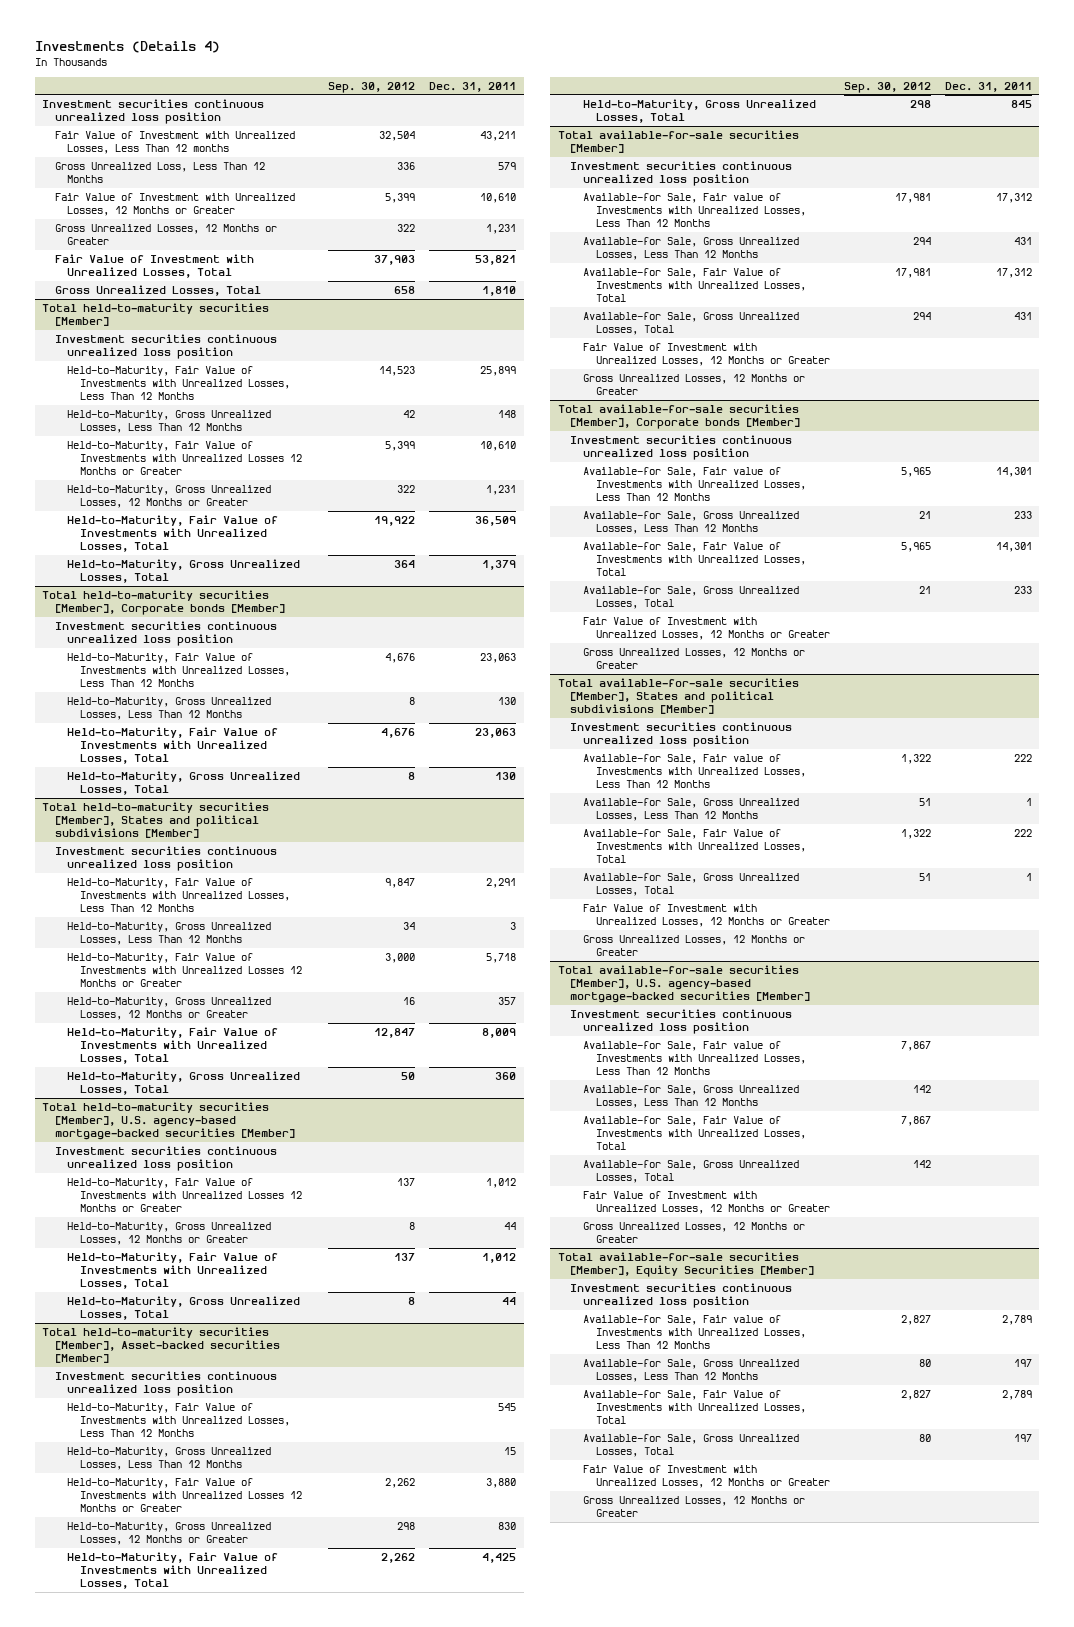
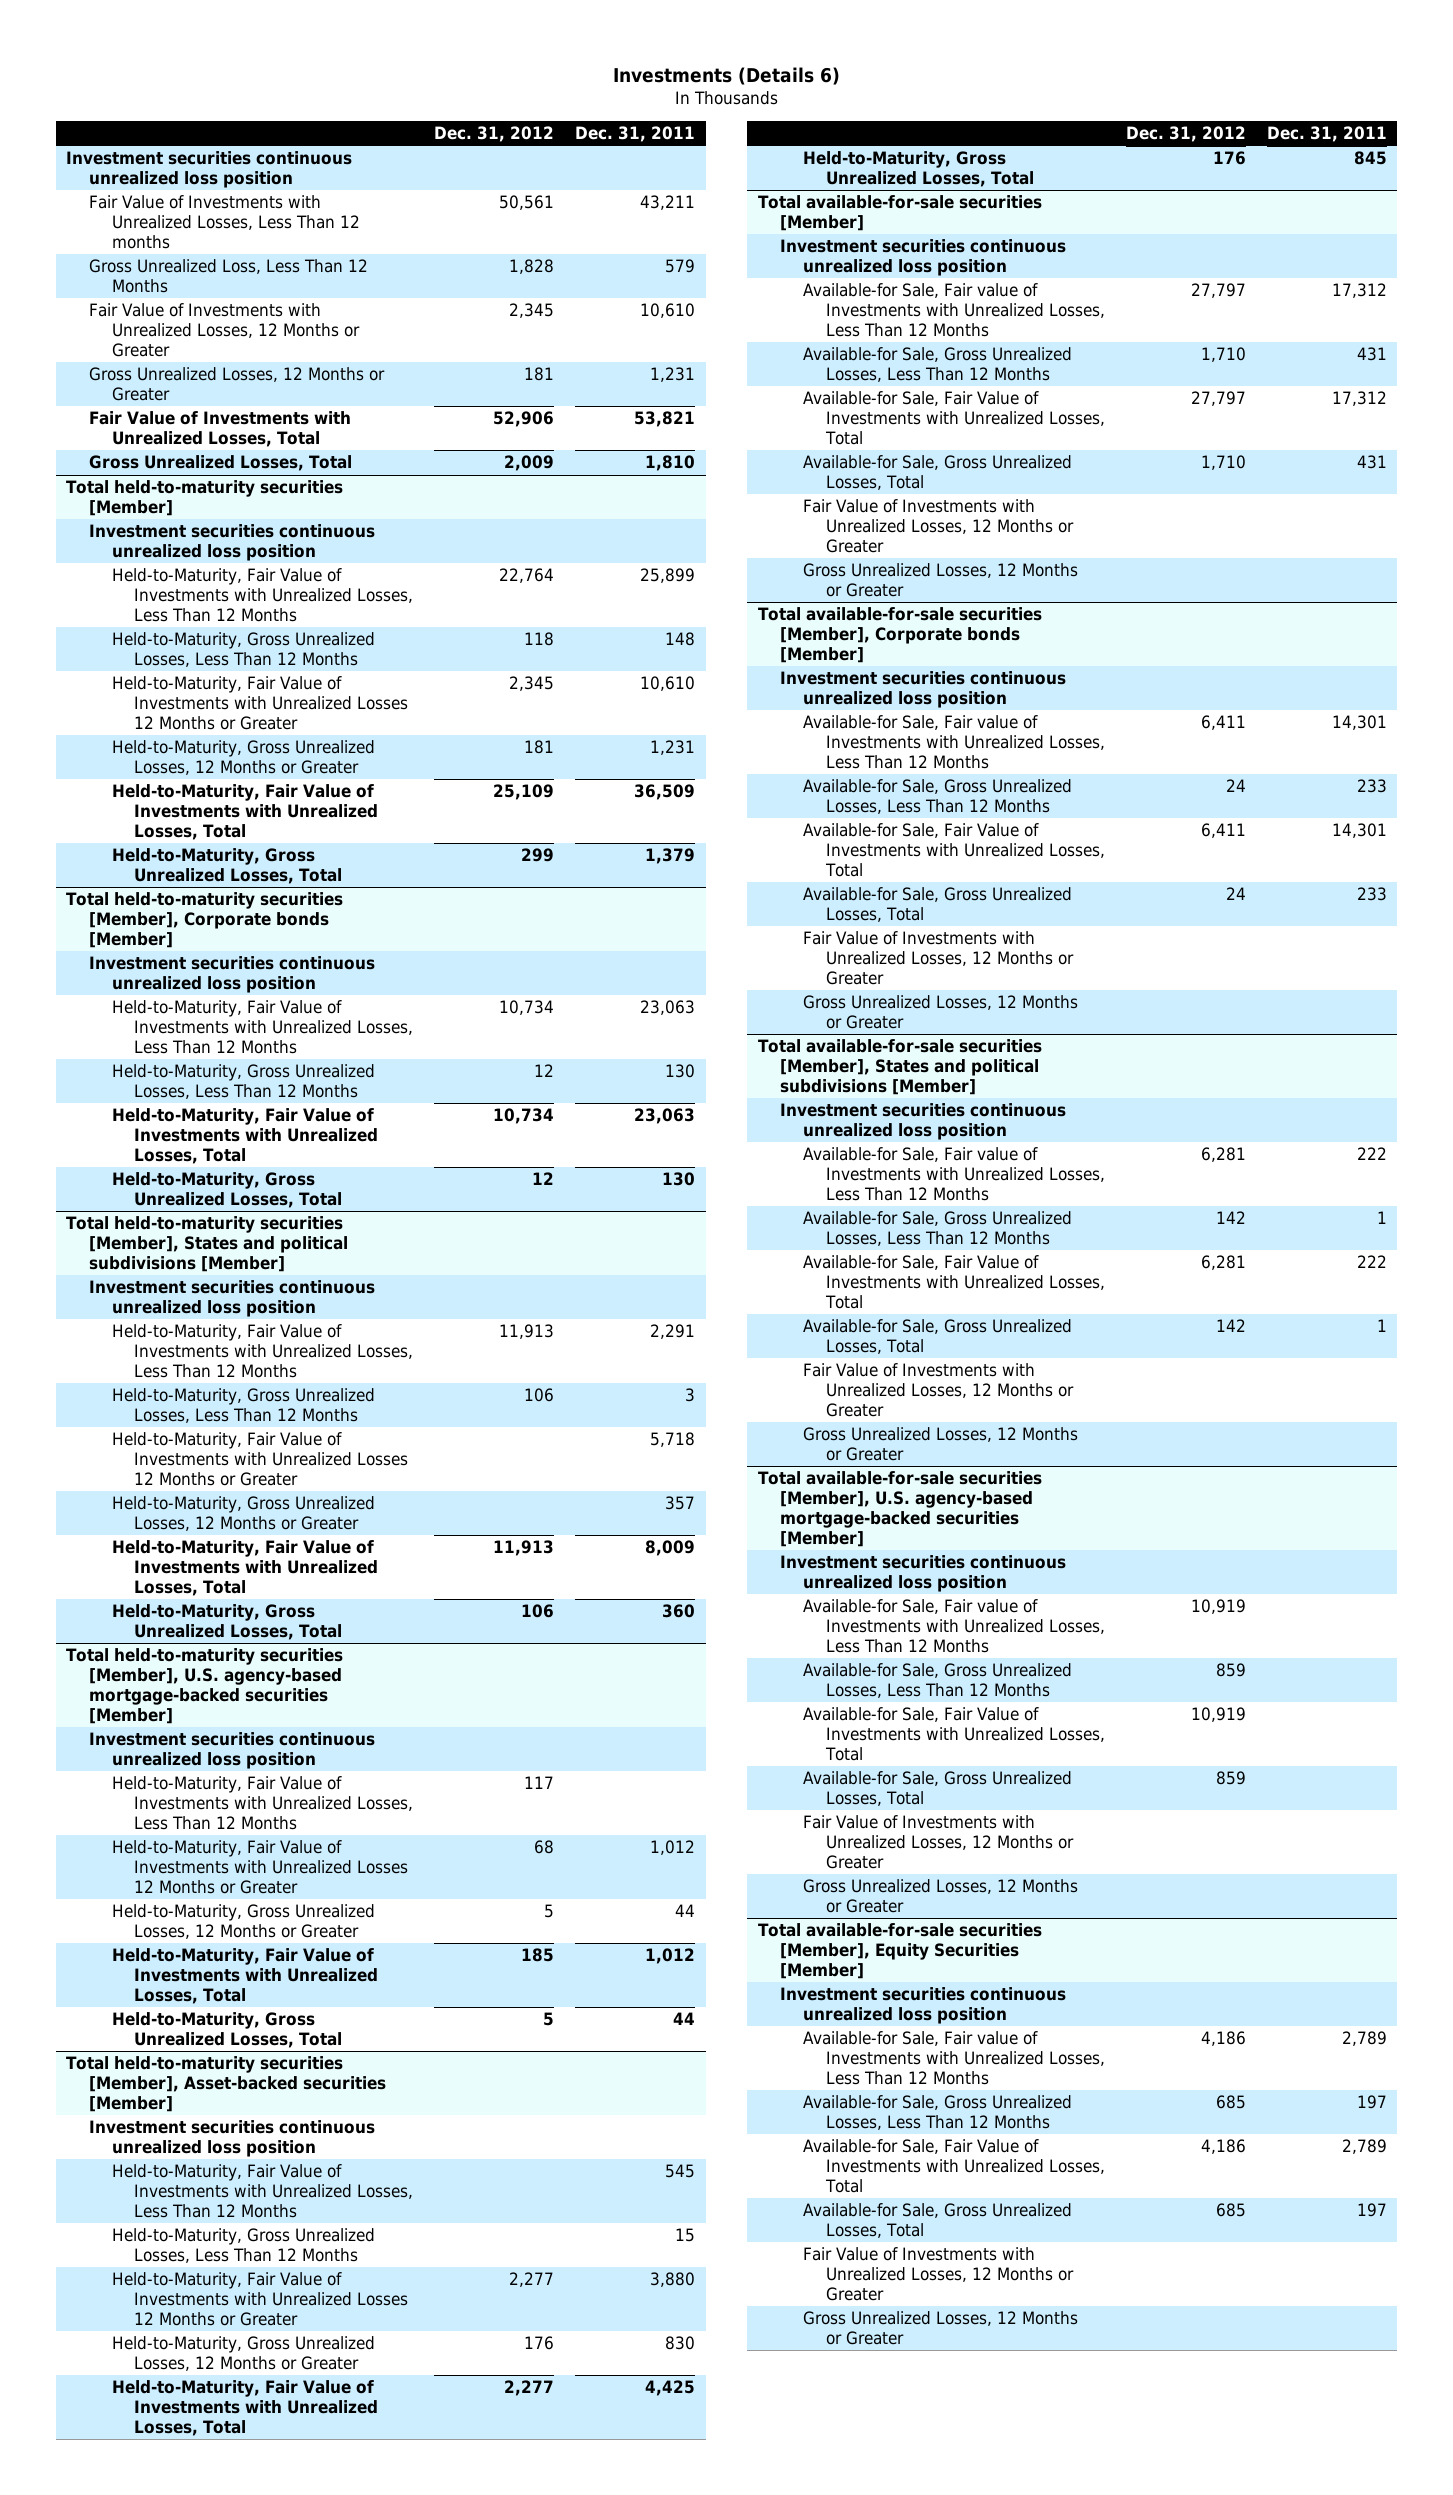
[34,41,220,54] Investments (Details 4) -> [612,66,840,85] Investments (Details 6)
[328,81,416,93] Sep. 30, 2012 -> none
none -> [434,125,555,142] Dec. 31, 2012
[54,130,295,155] Fair Value of Investment with Unrealized Losses, Less Than 12 months -> [88,195,360,250] Fair Value of Investments with Unrealized Losses, Less Than 12 months
[54,192,295,217] Fair Value of Investment with Unrealized Losses, 12 Months or Greater -> [88,303,360,358] Fair Value of Investments with Unrealized Losses, 12 Months or Greater
[54,253,254,279] Fair Value of Investment with Unrealized Losses, Total -> [88,411,351,448] Fair Value of Investments with Unrealized Losses, Total
none -> [111,1776,414,1831] Held-to-Maturity, Fair Value of Investments with Unrealized Losses, Less Than 12 Months
[583,342,830,367] Fair Value of Investment with Unrealized Losses, 12 Months or Greater -> [803,499,1074,554] Fair Value of Investments with Unrealized Losses, 12 Months or Greater
[583,616,830,641] Fair Value of Investment with Unrealized Losses, 12 Months or Greater -> [803,931,1074,986] Fair Value of Investments with Unrealized Losses, 12 Months or Greater
[583,903,830,928] Fair Value of Investment with Unrealized Losses, 12 Months or Greater -> [803,1363,1074,1418] Fair Value of Investments with Unrealized Losses, 12 Months or Greater
[583,1190,830,1215] Fair Value of Investment with Unrealized Losses, 12 Months or Greater -> [803,1815,1074,1870] Fair Value of Investments with Unrealized Losses, 12 Months or Greater
[583,1464,830,1489] Fair Value of Investment with Unrealized Losses, 12 Months or Greater -> [803,2247,1074,2302] Fair Value of Investments with Unrealized Losses, 12 Months or Greater

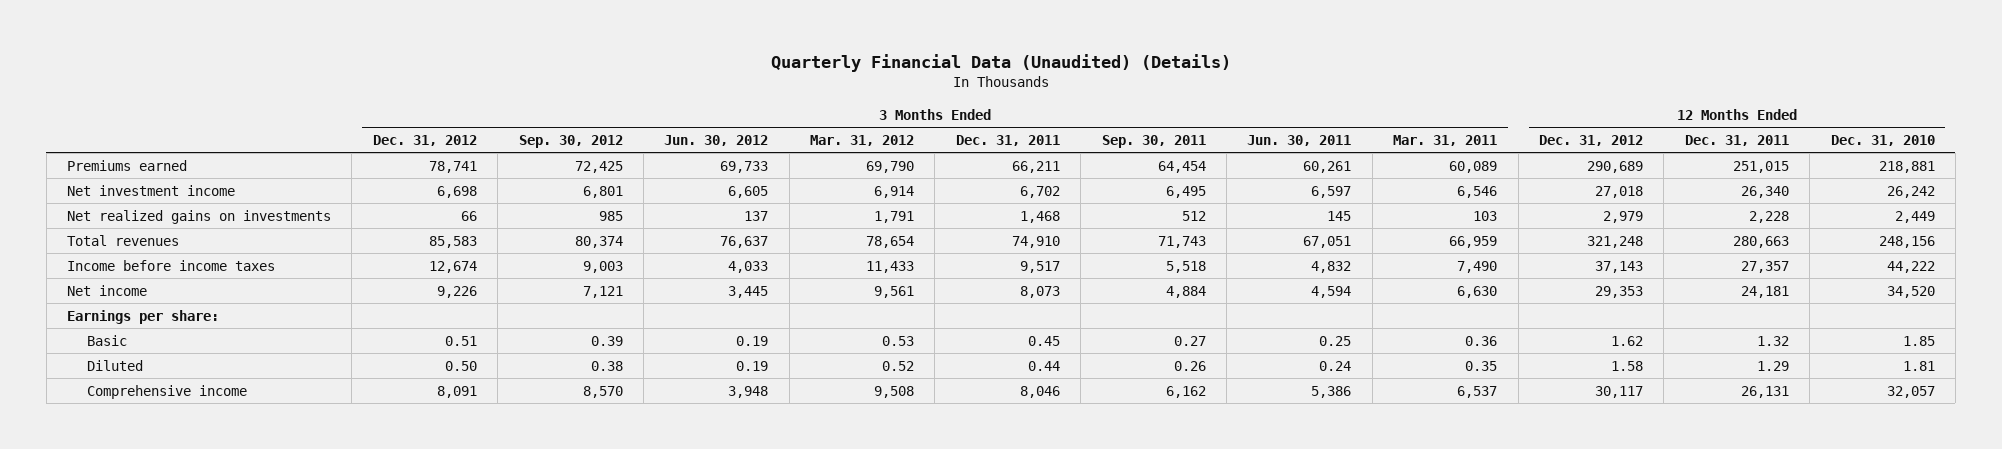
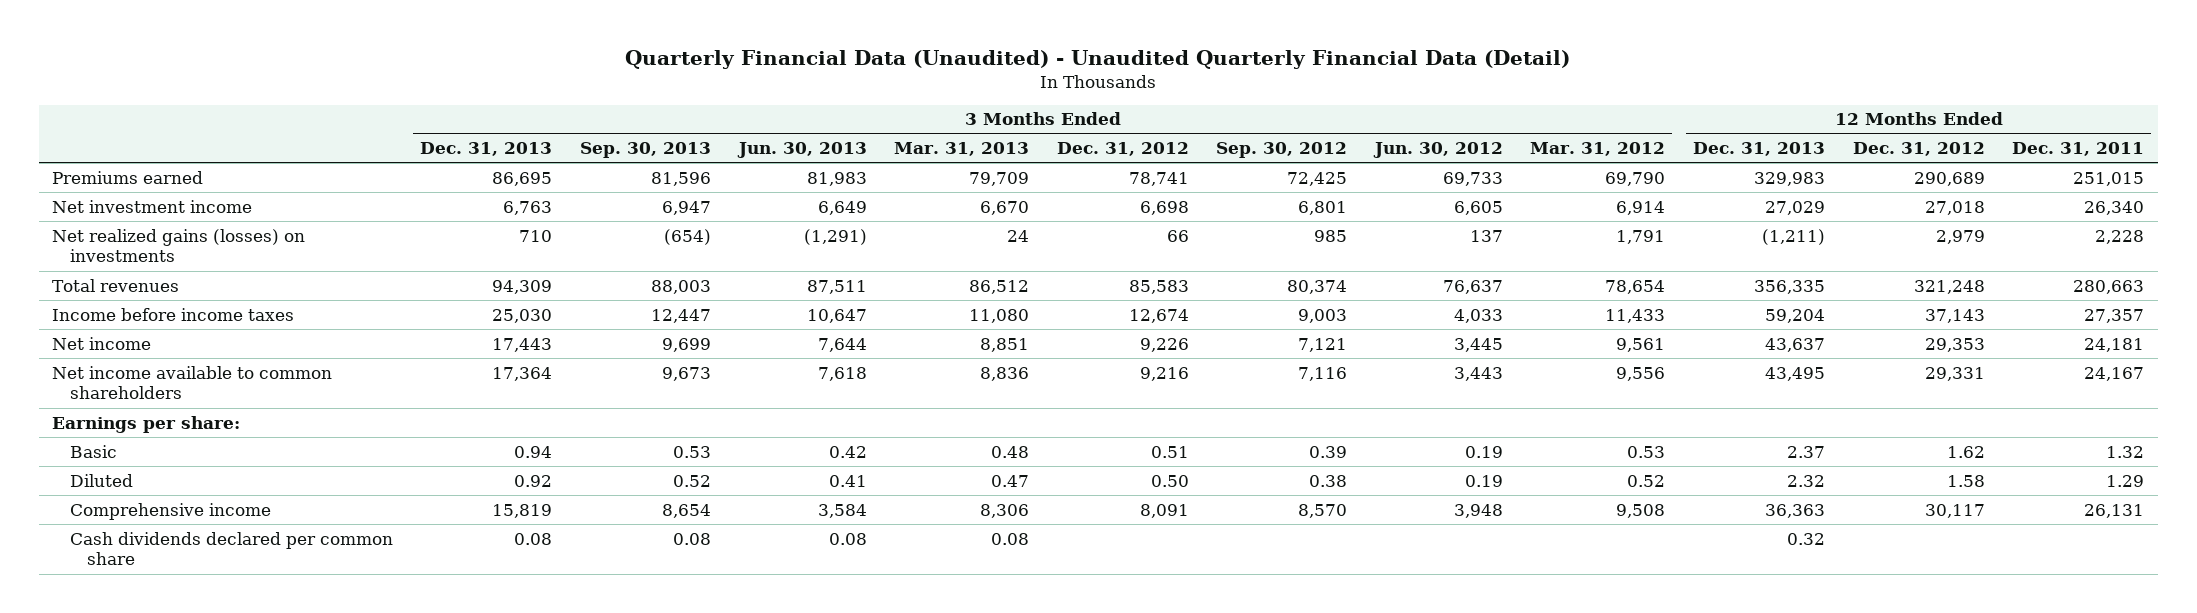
[770,54,1231,73] Quarterly Financial Data (Unaudited) (Details) -> [625,49,1571,69] Quarterly Financial Data (Unaudited) - Unaudited Quarterly Financial Data (Detail)
[955,134,1060,146] Dec. 31, 2011 -> none
[1101,134,1206,148] Sep. 30, 2011 -> none
[1247,134,1352,146] Jun. 30, 2011 -> none
[1393,134,1498,146] Mar. 31, 2011 -> none
[1830,134,1935,146] Dec. 31, 2010 -> none
none -> [420,141,553,156] Dec. 31, 2013
none -> [579,141,711,158] Sep. 30, 2013
none -> [736,141,867,158] Jun. 30, 2013
none -> [894,141,1030,156] Mar. 31, 2013
none -> [1693,141,1826,156] Dec. 31, 2013
[67,209,332,224] Net realized gains on investments -> [52,228,306,263] Net realized gains (losses) on investments
none -> [52,365,333,400] Net income available to common shareholders
none -> [69,531,393,566] Cash dividends declared per common share

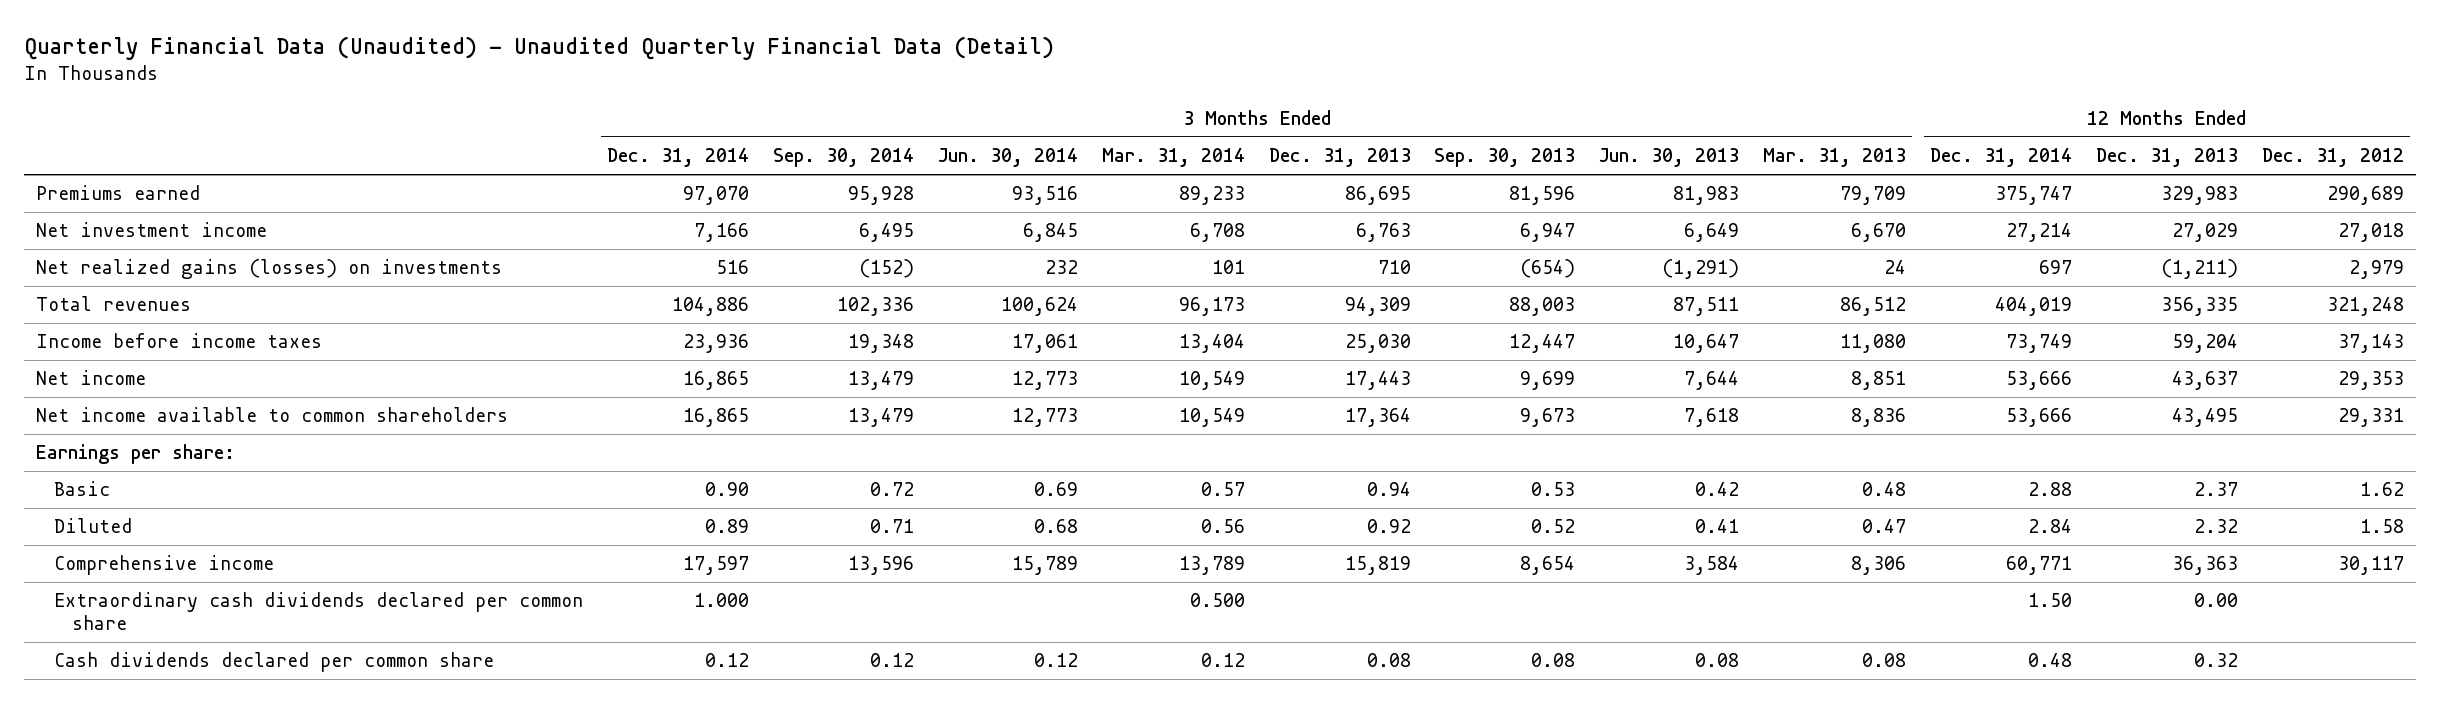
[1056,141,1189,156] Dec. 31, 2012 -> none
[1216,141,1348,158] Sep. 30, 2012 -> none
[1372,141,1503,158] Jun. 30, 2012 -> none
[1530,141,1666,156] Mar. 31, 2012 -> none
[2012,141,2145,156] Dec. 31, 2011 -> none
none -> [606,148,749,168] Dec. 31, 2014
none -> [772,148,914,168] Sep. 30, 2014
none -> [937,148,1078,168] Jun. 30, 2014
none -> [1101,148,1245,168] Mar. 31, 2014
none -> [1930,148,2073,168] Dec. 31, 2014
none -> [54,592,584,631] Extraordinary cash dividends declared per common share

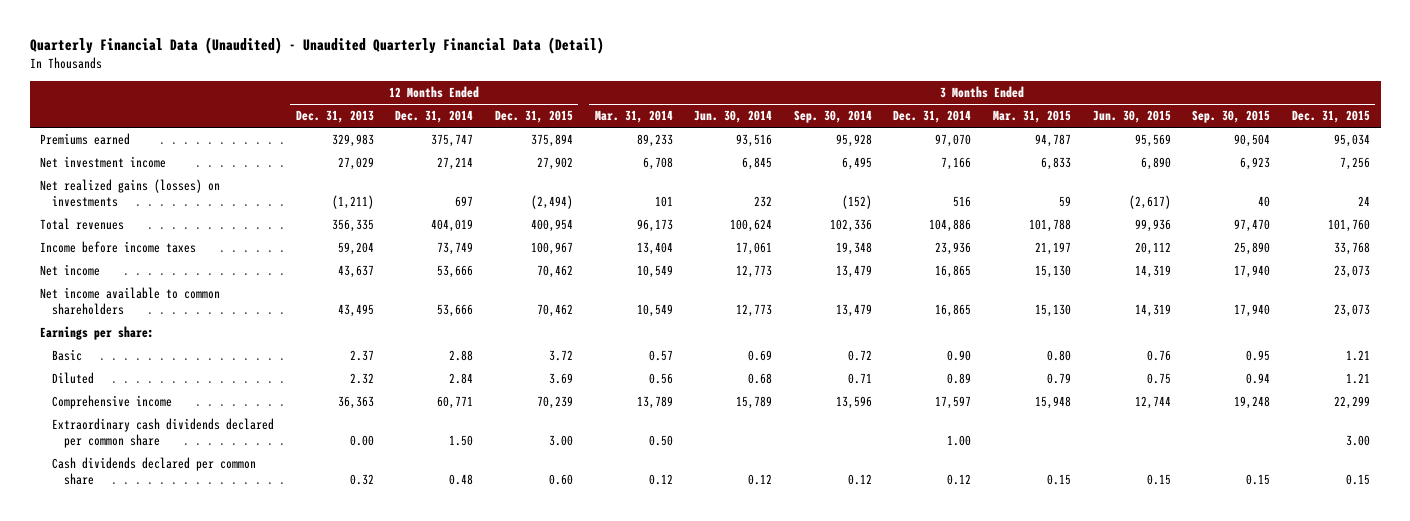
[1268,148,1411,168] Dec. 31, 2013 -> none
[1434,148,1576,168] Sep. 30, 2013 -> none
[1599,148,1740,168] Jun. 30, 2013 -> none
[1763,148,1907,168] Mar. 31, 2013 -> none
[2261,148,2404,168] Dec. 31, 2012 -> none
none -> [494,110,573,124] Dec. 31, 2015
none -> [993,110,1072,124] Mar. 31, 2015
none -> [1092,110,1171,124] Jun. 30, 2015
none -> [1192,110,1271,124] Sep. 30, 2015
none -> [1291,110,1370,124] Dec. 31, 2015
[693,593,749,608] 1.000 -> [947,434,972,446] 1.00
[1189,593,1245,608] 0.500 -> [648,434,673,446] 0.50

